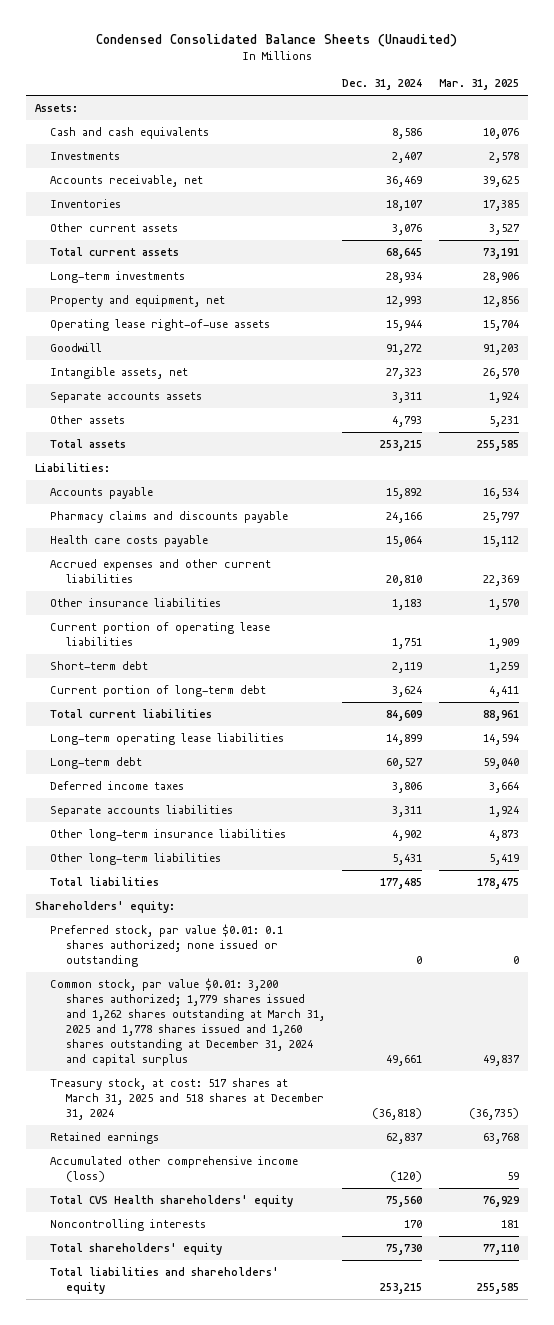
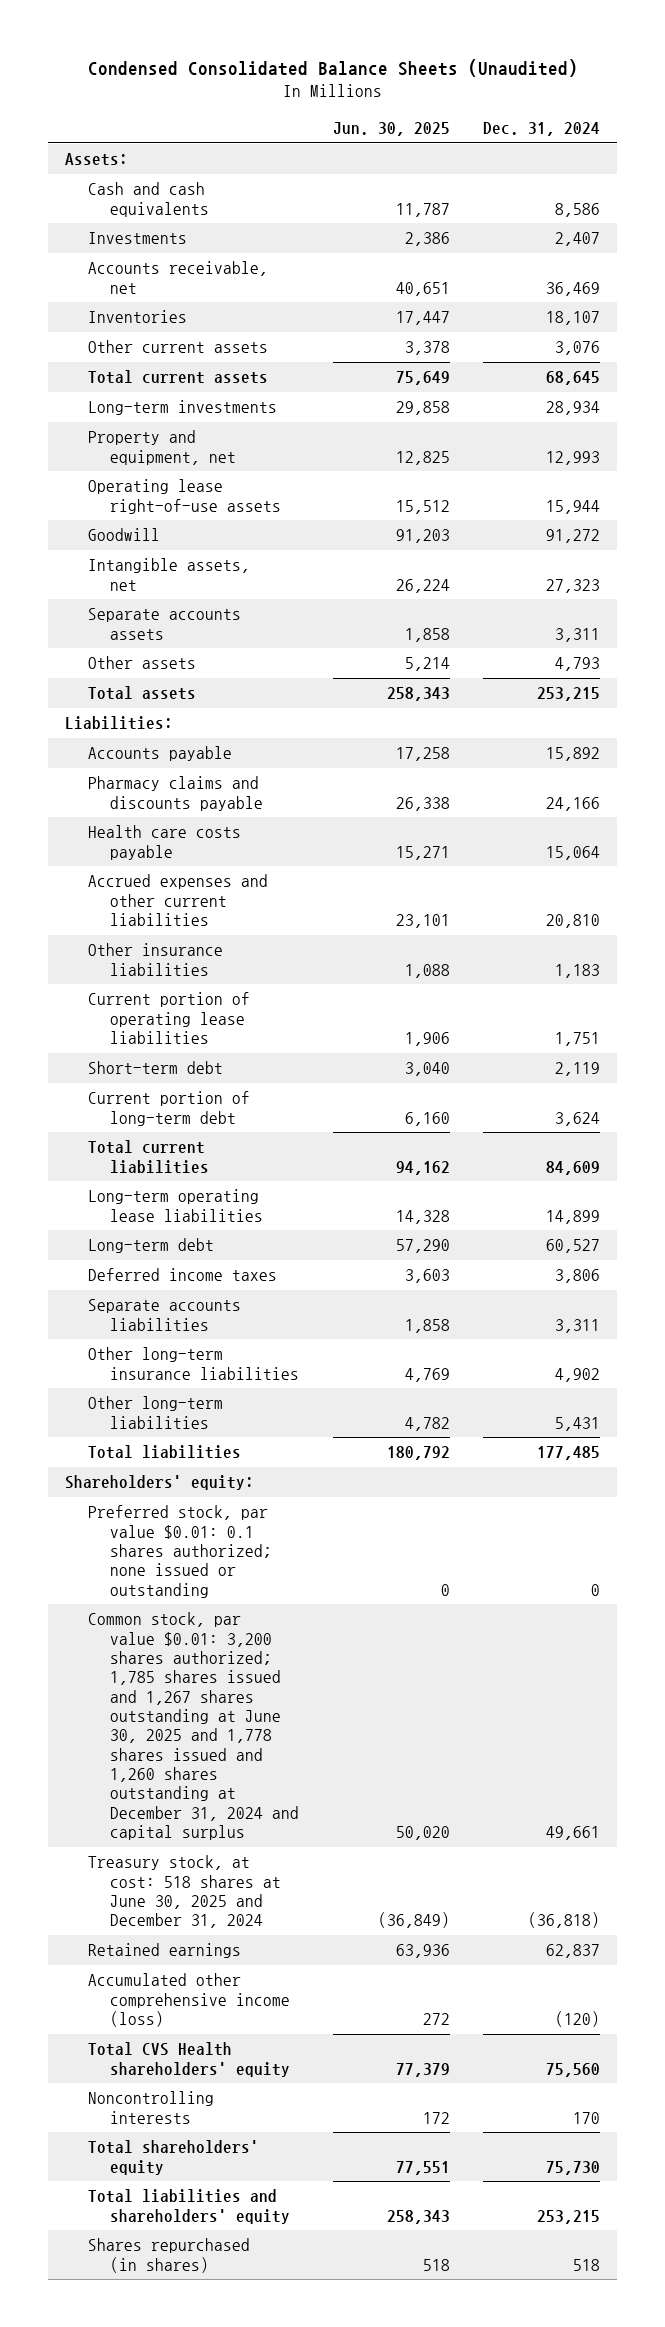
[439,79,520,91] Mar. 31, 2025 -> none
none -> [332,122,450,137] Jun. 30, 2025
[50,977,325,1067] Common stock, par value $0.01: 3,200 shares authorized; 1,779 shares issued and 1,262 shares outstanding at March 31, 2025 and 1,778 shares issued and 1,260 shares outstanding at December 31, 2024 and capital surplus -> [87,1612,300,1841] Common stock, par value $0.01: 3,200 shares authorized; 1,785 shares issued and 1,267 shares outstanding at June 30, 2025 and 1,778 shares issued and 1,260 shares outstanding at December 31, 2024 and capital surplus
[50,1077,324,1120] Treasury stock, at cost: 517 shares at March 31, 2025 and 518 shares at December 31, 2024 -> [87,1855,282,1929] Treasury stock, at cost: 518 shares at June 30, 2025 and December 31, 2024
none -> [87,2238,250,2273] Shares repurchased (in shares)

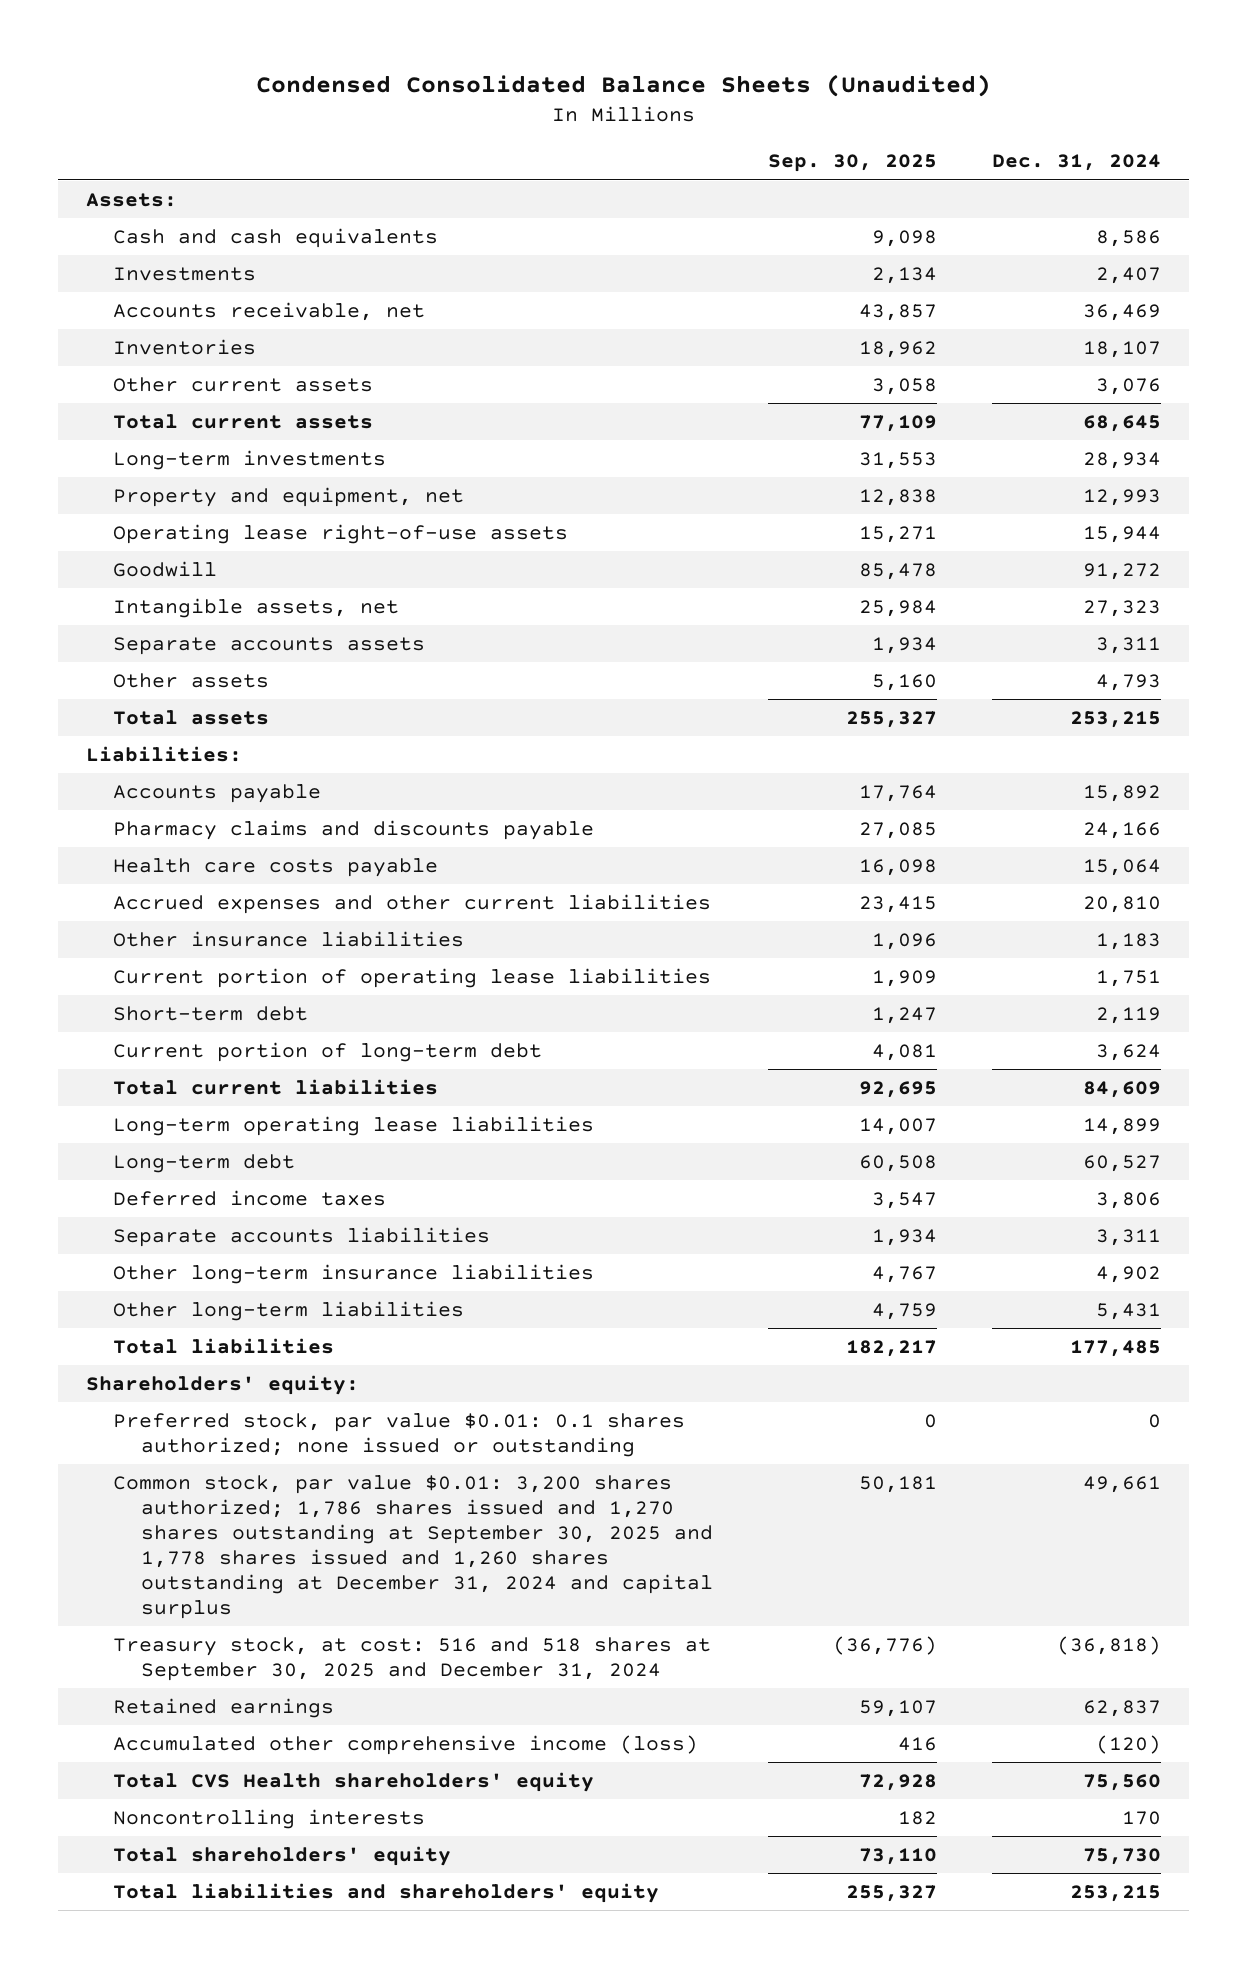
[332,122,450,137] Jun. 30, 2025 -> none
none -> [768,154,938,173] Sep. 30, 2025
[87,1612,300,1841] Common stock, par value $0.01: 3,200 shares authorized; 1,785 shares issued and 1,267 shares outstanding at June 30, 2025 and 1,778 shares issued and 1,260 shares outstanding at December 31, 2024 and capital surplus -> [113,1474,713,1619] Common stock, par value $0.01: 3,200 shares authorized; 1,786 shares issued and 1,270 shares outstanding at September 30, 2025 and 1,778 shares issued and 1,260 shares outstanding at December 31, 2024 and capital surplus
[87,1855,282,1929] Treasury stock, at cost: 518 shares at June 30, 2025 and December 31, 2024 -> [113,1636,712,1681] Treasury stock, at cost: 516 and 518 shares at September 30, 2025 and December 31, 2024
[87,2238,250,2273] Shares repurchased (in shares) -> none

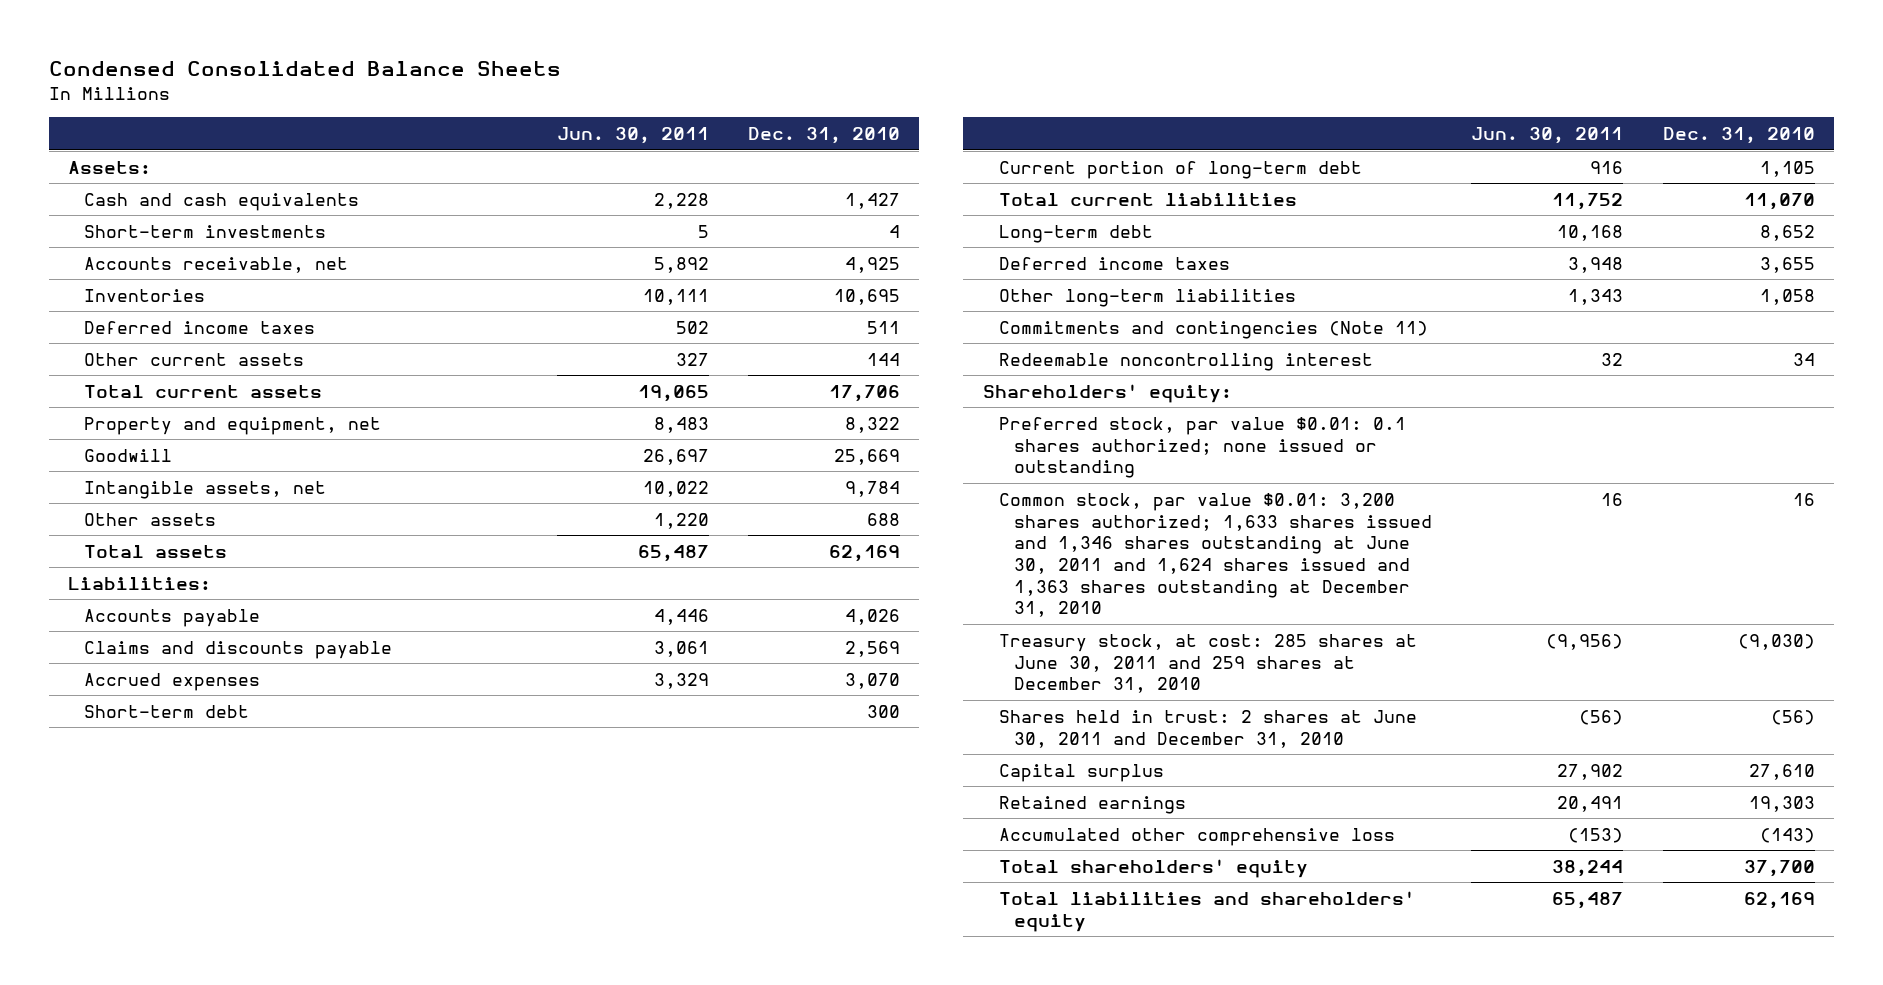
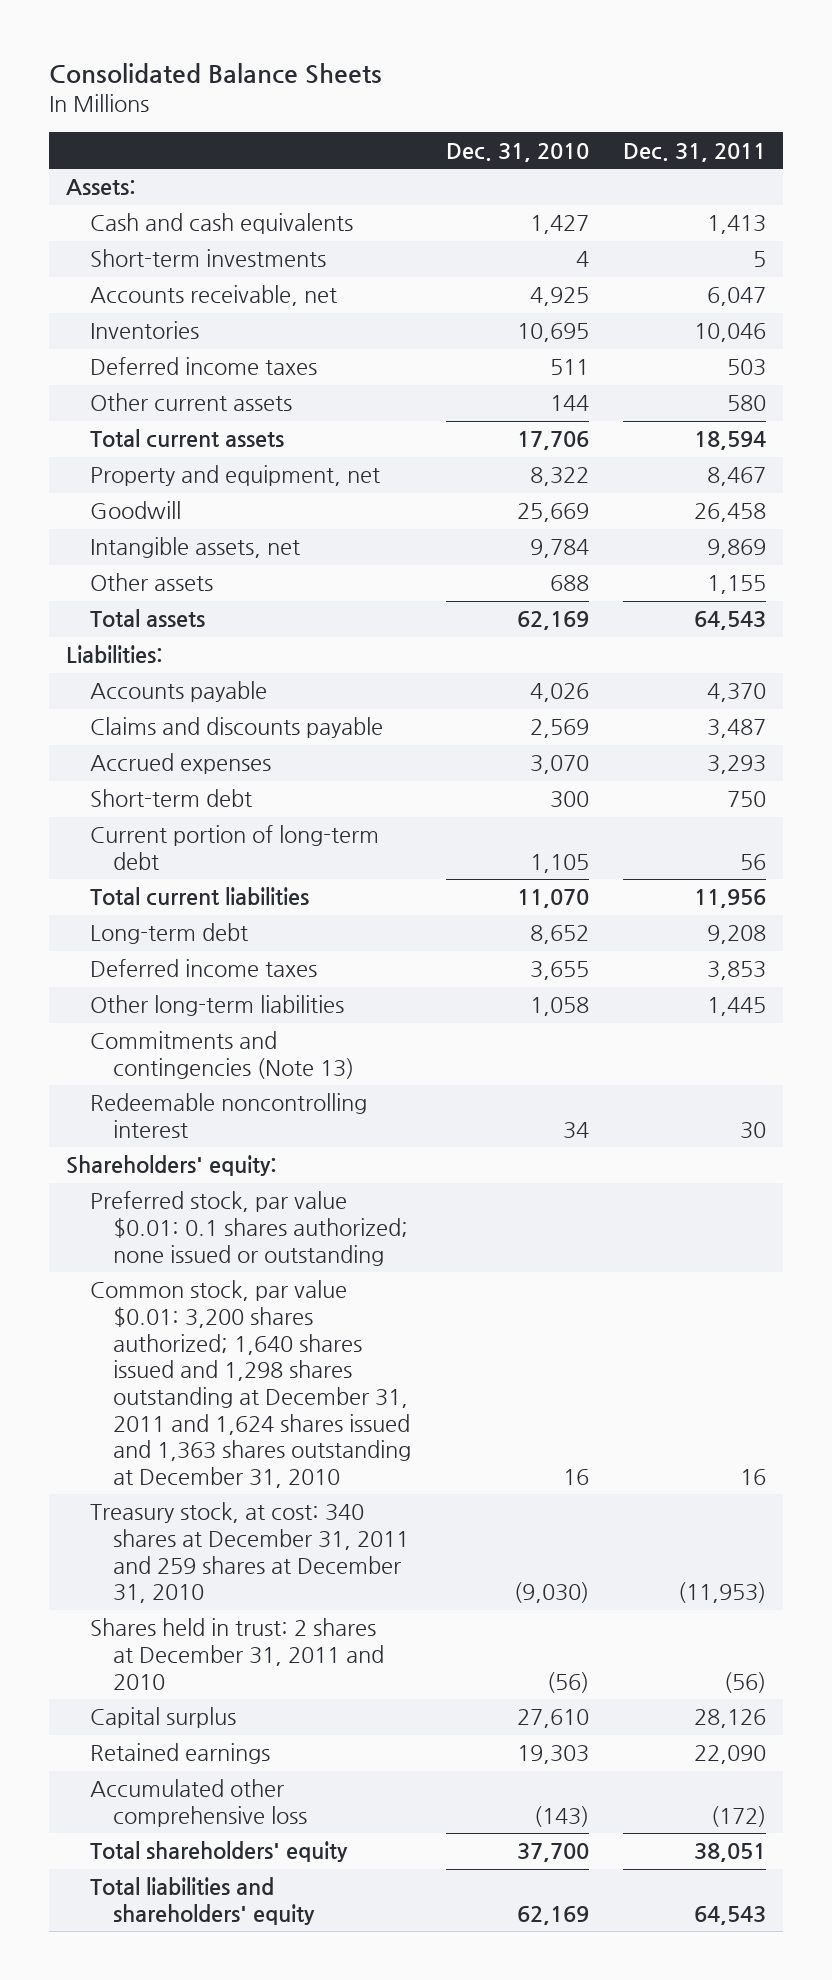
[48,60,561,76] Condensed Consolidated Balance Sheets -> [48,63,382,85] Consolidated Balance Sheets
[556,127,709,145] Jun. 30, 2011 -> none
none -> [622,142,766,162] Dec. 31, 2011
[998,320,1428,339] Commitments and contingencies (Note 11) -> [89,1031,355,1080] Commitments and contingencies (Note 13)
[998,492,1433,618] Common stock, par value $0.01: 3,200 shares authorized; 1,633 shares issued and 1,346 shares outstanding at June 30, 2011 and 1,624 shares issued and 1,363 shares outstanding at December 31, 2010 -> [89,1280,412,1489] Common stock, par value $0.01: 3,200 shares authorized; 1,640 shares issued and 1,298 shares outstanding at December 31, 2011 and 1,624 shares issued and 1,363 shares outstanding at December 31, 2010
[998,633,1417,694] Treasury stock, at cost: 285 shares at June 30, 2011 and 259 shares at December 31, 2010 -> [89,1502,410,1604] Treasury stock, at cost: 340 shares at December 31, 2011 and 259 shares at December 31, 2010
[998,709,1417,748] Shares held in trust: 2 shares at June 30, 2011 and December 31, 2010 -> [89,1618,385,1690] Shares held in trust: 2 shares at December 31, 2011 and 2010

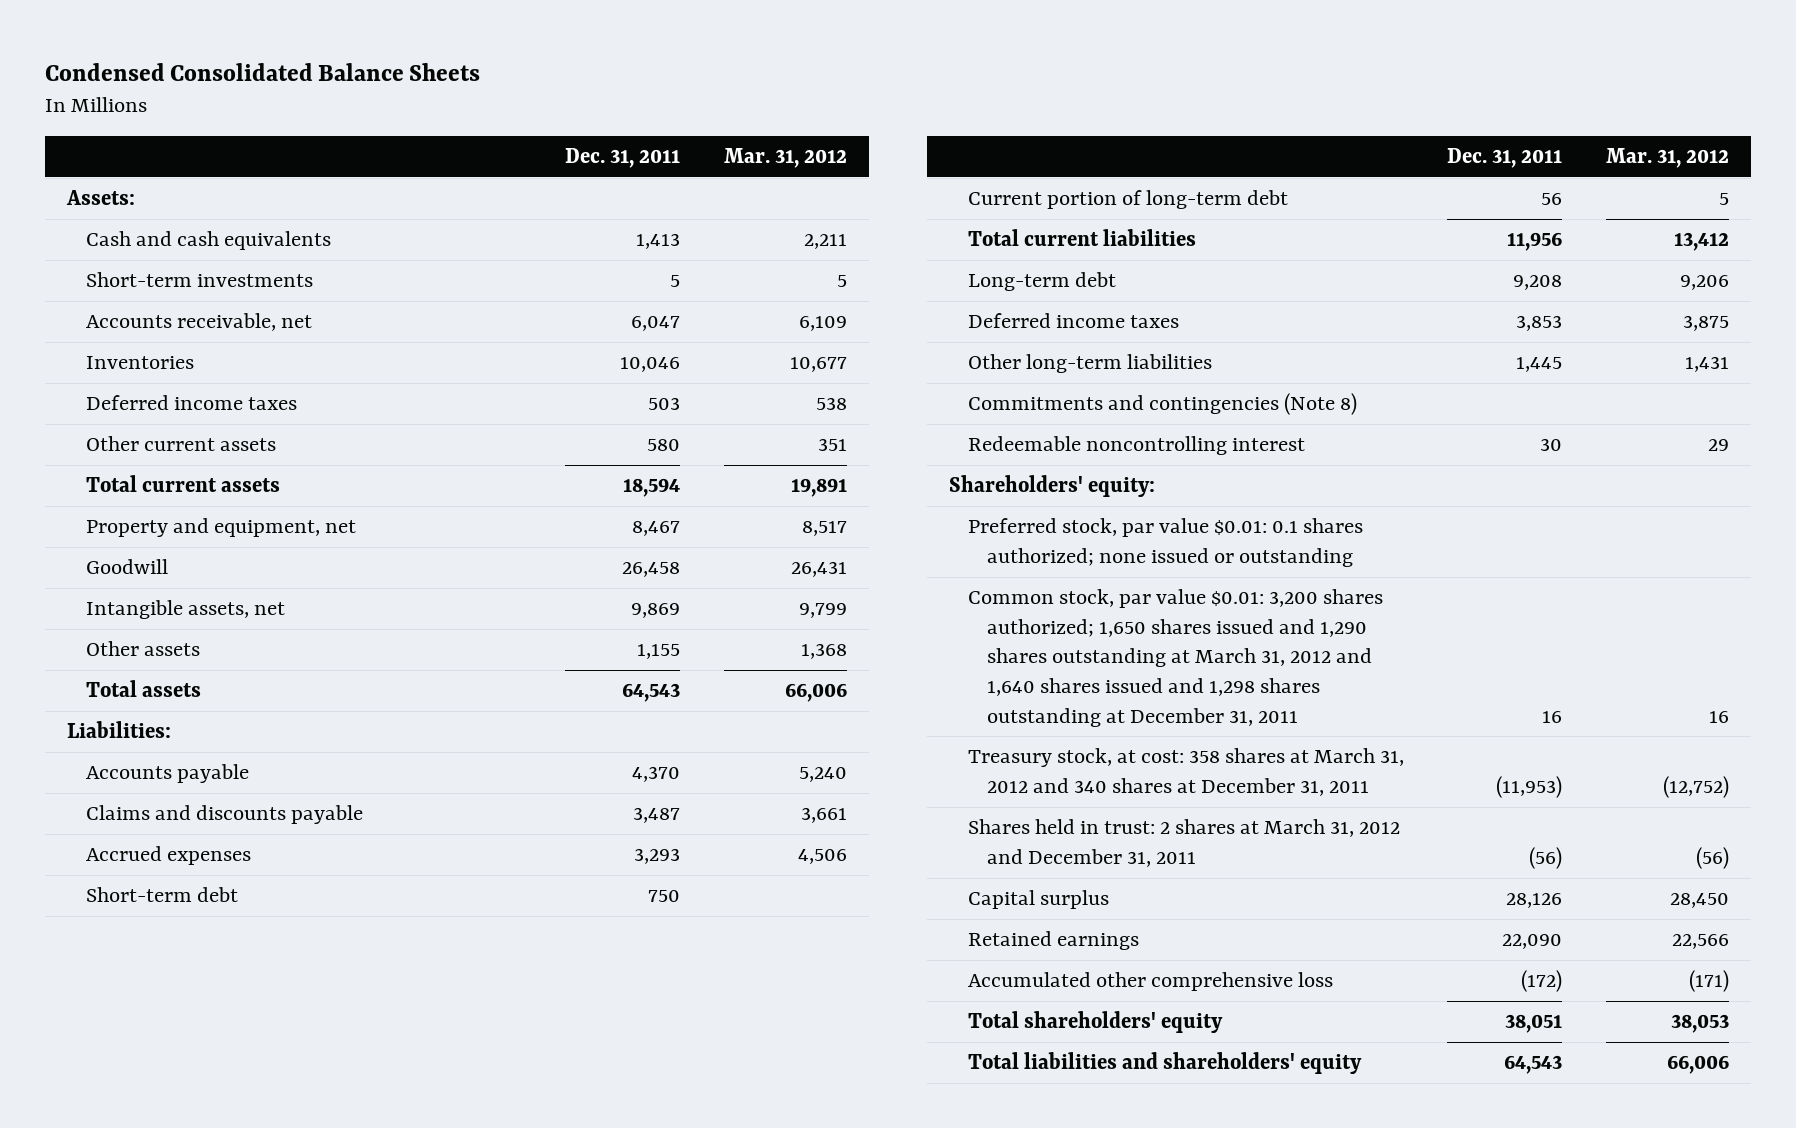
[48,63,382,85] Consolidated Balance Sheets -> [44,62,480,81] Condensed Consolidated Balance Sheets
[445,142,589,162] Dec. 31, 2010 -> none
none -> [723,147,847,168] Mar. 31, 2012
[89,1031,355,1080] Commitments and contingencies (Note 13) -> [967,393,1357,416] Commitments and contingencies (Note 8)
[89,1280,412,1489] Common stock, par value $0.01: 3,200 shares authorized; 1,640 shares issued and 1,298 shares outstanding at December 31, 2011 and 1,624 shares issued and 1,363 shares outstanding at December 31, 2010 -> [967,589,1383,727] Common stock, par value $0.01: 3,200 shares authorized; 1,650 shares issued and 1,290 shares outstanding at March 31, 2012 and 1,640 shares issued and 1,298 shares outstanding at December 31, 2011
[89,1502,410,1604] Treasury stock, at cost: 340 shares at December 31, 2011 and 259 shares at December 31, 2010 -> [967,748,1404,796] Treasury stock, at cost: 358 shares at March 31, 2012 and 340 shares at December 31, 2011
[89,1618,385,1690] Shares held in trust: 2 shares at December 31, 2011 and 2010 -> [967,819,1400,867] Shares held in trust: 2 shares at March 31, 2012 and December 31, 2011

